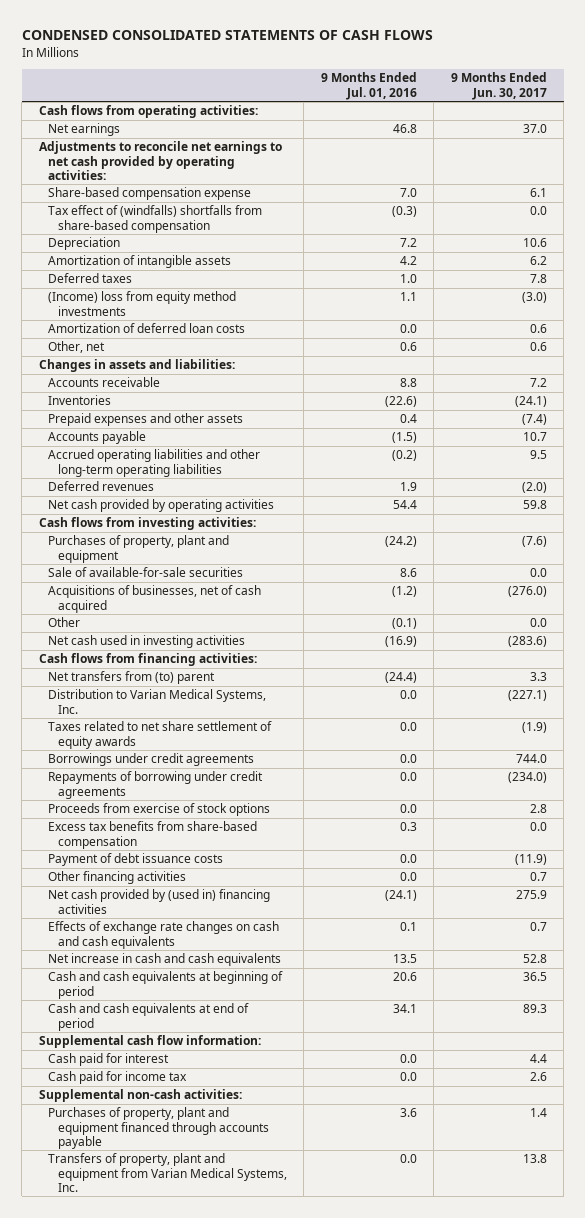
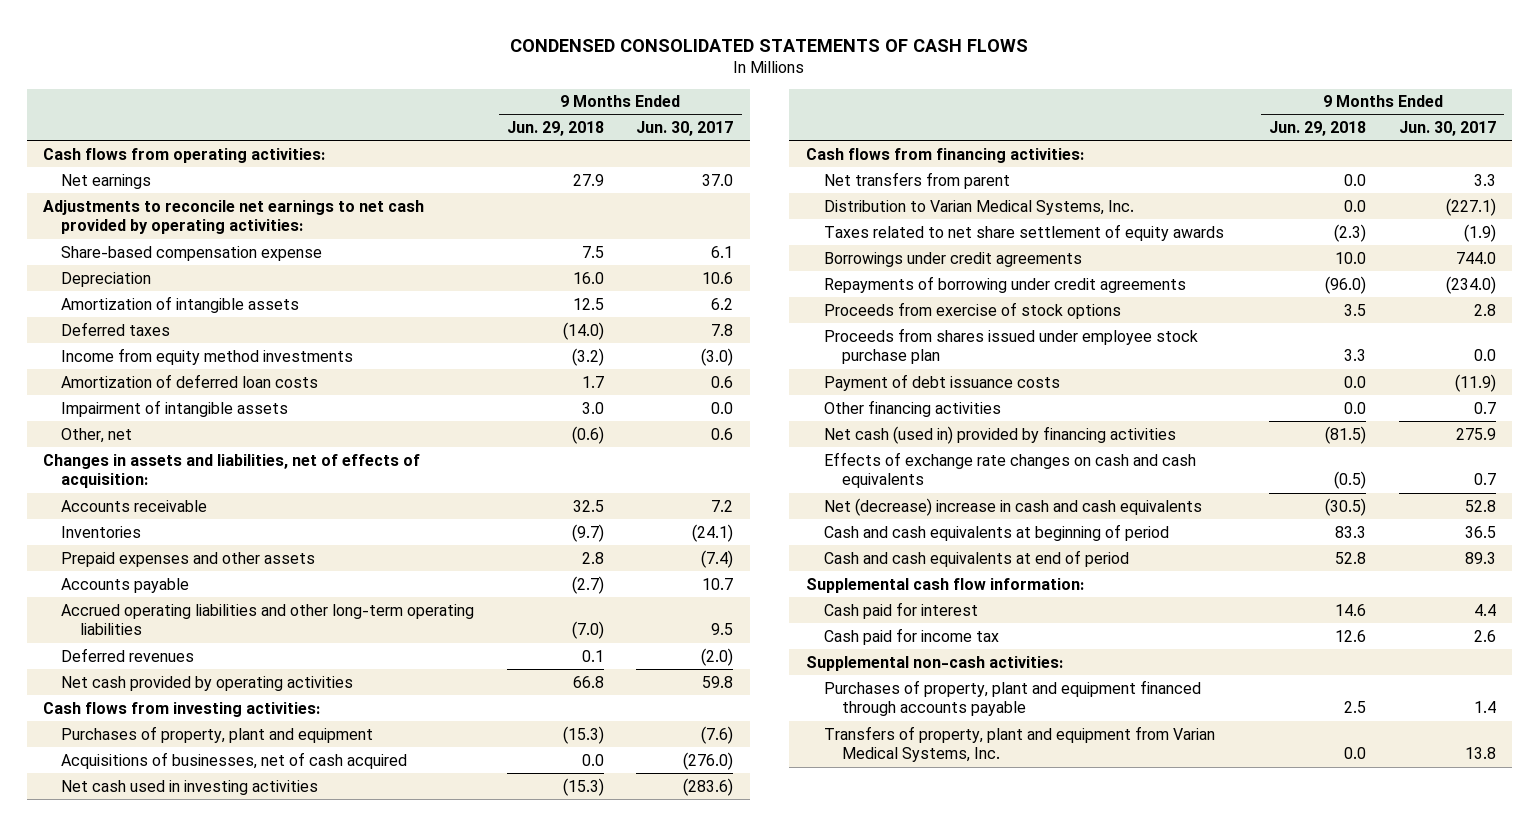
[320,72,417,100] 9 Months Ended Jul. 01, 2016 -> none
none -> [506,121,604,137] Jun. 29, 2018
[48,205,263,233] Tax effect of (windfalls) shortfalls from share-based compensation -> none
[48,291,237,316] (Income) loss from equity method investments -> [61,347,354,365] Income from equity method investments
none -> [61,399,289,417] Impairment of intangible assets
[38,359,235,373] Changes in assets and liabilities: -> [43,453,421,489] Changes in assets and liabilities, net of effects of acquisition:
[48,567,244,578] Sale of available-for-sale securities -> none
[48,617,81,628] Other -> none
[48,671,216,685] Net transfers from (to) parent -> [823,171,1010,189] Net transfers from parent
[48,821,258,849] Excess tax benefits from share-based compensation -> [823,327,1198,365] Proceeds from shares issued under employee stock purchase plan
[48,889,271,914] Net cash provided by (used in) financing activities -> [823,425,1176,444] Net cash (used in) provided by financing activities
[48,953,282,967] Net increase in cash and cash equivalents -> [823,497,1202,516] Net (decrease) increase in cash and cash equivalents

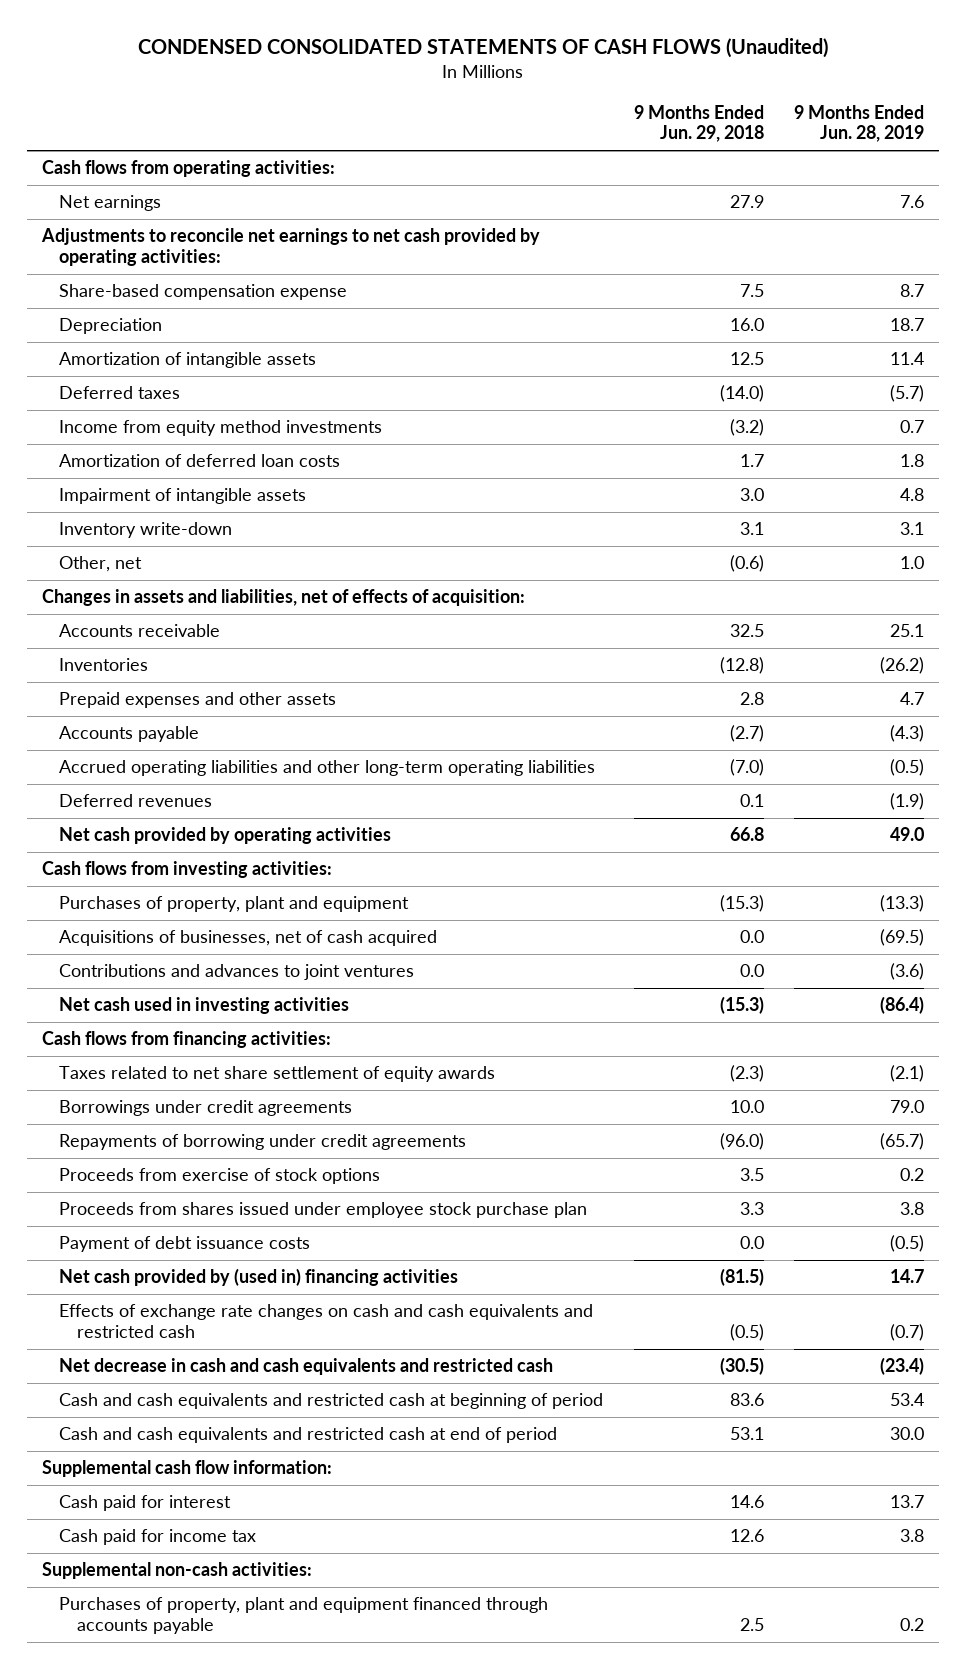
[510,38,1029,52] CONDENSED CONSOLIDATED STATEMENTS OF CASH FLOWS -> [137,38,828,59] CONDENSED CONSOLIDATED STATEMENTS OF CASH FLOWS (Unaudited)
[636,121,734,137] Jun. 30, 2017 -> none
none -> [793,104,924,143] 9 Months Ended Jun. 28, 2019
none -> [59,522,233,539] Inventory write-down
[571,523,604,542] (9.7) -> [719,657,764,675] (12.8)
none -> [59,964,415,981] Contributions and advances to joint ventures
[823,171,1010,189] Net transfers from parent -> none
[823,199,1134,215] Distribution to Varian Medical Systems, Inc. -> none
[823,399,1001,417] Other financing activities -> none
[823,425,1176,444] Net cash (used in) provided by financing activities -> [59,1268,459,1287] Net cash provided by (used in) financing activities
[823,451,1196,489] Effects of exchange rate changes on cash and cash equivalents -> [59,1304,594,1339] Effects of exchange rate changes on cash and cash equivalents and restricted cash
[823,497,1202,516] Net (decrease) increase in cash and cash equivalents -> [59,1358,554,1376] Net decrease in cash and cash equivalents and restricted cash
[823,523,1169,541] Cash and cash equivalents at beginning of period -> [59,1393,604,1410] Cash and cash equivalents and restricted cash at beginning of period
[1335,525,1367,538] 83.3 -> [729,1393,764,1407] 83.6
[823,549,1129,567] Cash and cash equivalents at end of period -> [59,1427,558,1444] Cash and cash equivalents and restricted cash at end of period
[1335,551,1367,564] 52.8 -> [729,1427,764,1441] 53.1
[823,725,1215,763] Transfers of property, plant and equipment from Varian Medical Systems, Inc. -> none

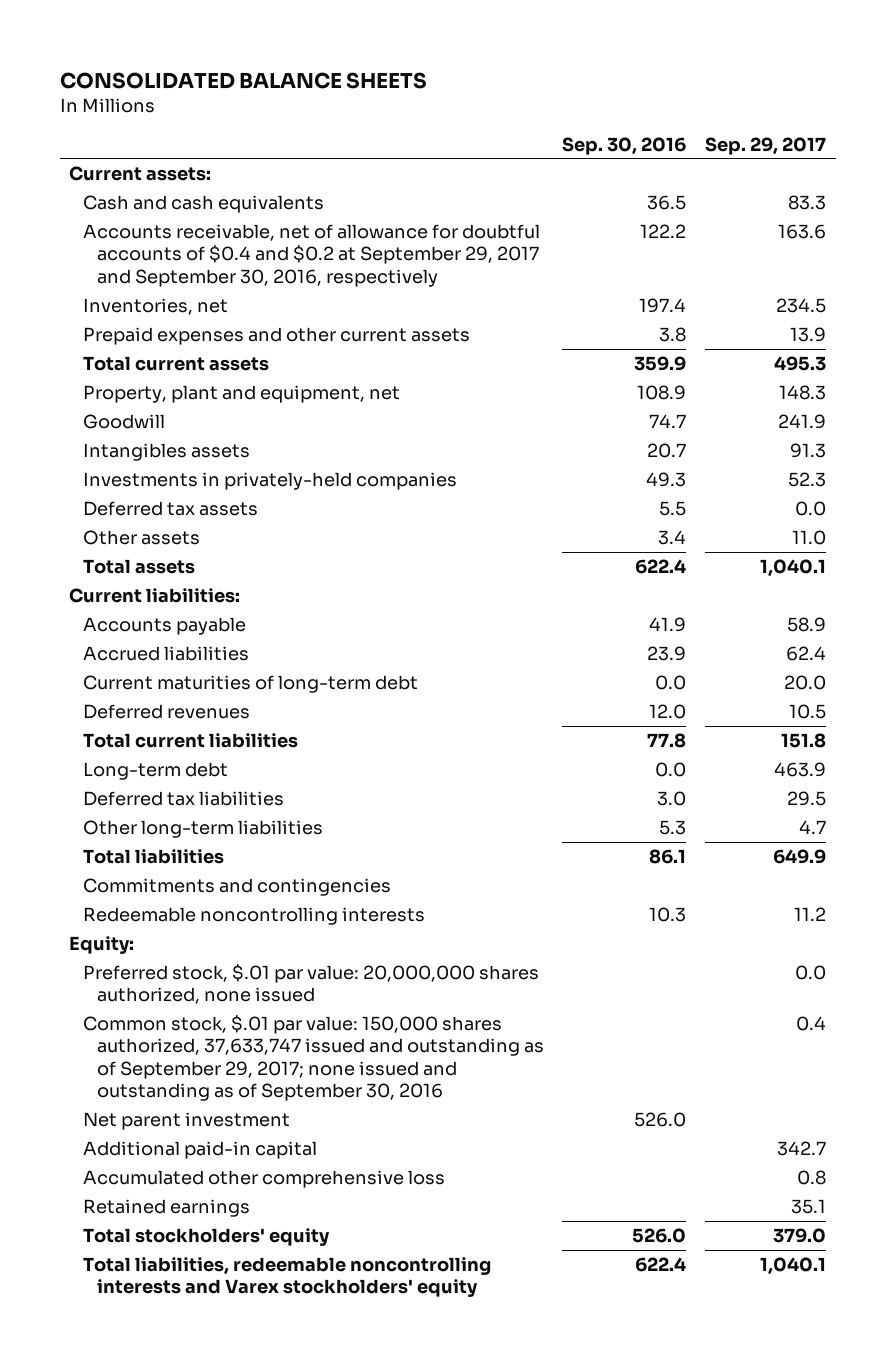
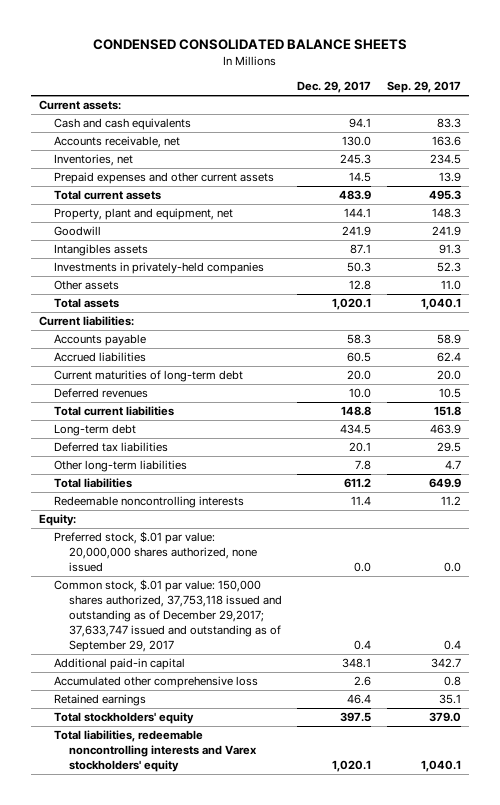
[59,71,427,89] CONSOLIDATED BALANCE SHEETS -> [92,39,407,51] CONDENSED CONSOLIDATED BALANCE SHEETS
[562,136,687,155] Sep. 30, 2016 -> none
none -> [297,81,372,94] Dec. 29, 2017
[82,223,540,287] Accounts receivable, net of allowance for doubtful accounts of $0.4 and $0.2 at September 29, 2017 and September 30, 2016, respectively -> [53,136,180,149] Accounts receivable, net
[82,500,258,516] Deferred tax assets -> none
[82,877,391,896] Commitments and contingencies -> none
[82,1111,290,1130] Net parent investment -> none
[82,1014,544,1102] Common stock, $.01 par value: 150,000 shares authorized, 37,633,747 issued and outstanding as of September 29, 2017; none issued and outstanding as of September 30, 2016 -> [53,579,282,653] Common stock, $.01 par value: 150,000 shares authorized, 37,753,118 issued and outstanding as of December 29,2017; 37,633,747 issued and outstanding as of September 29, 2017

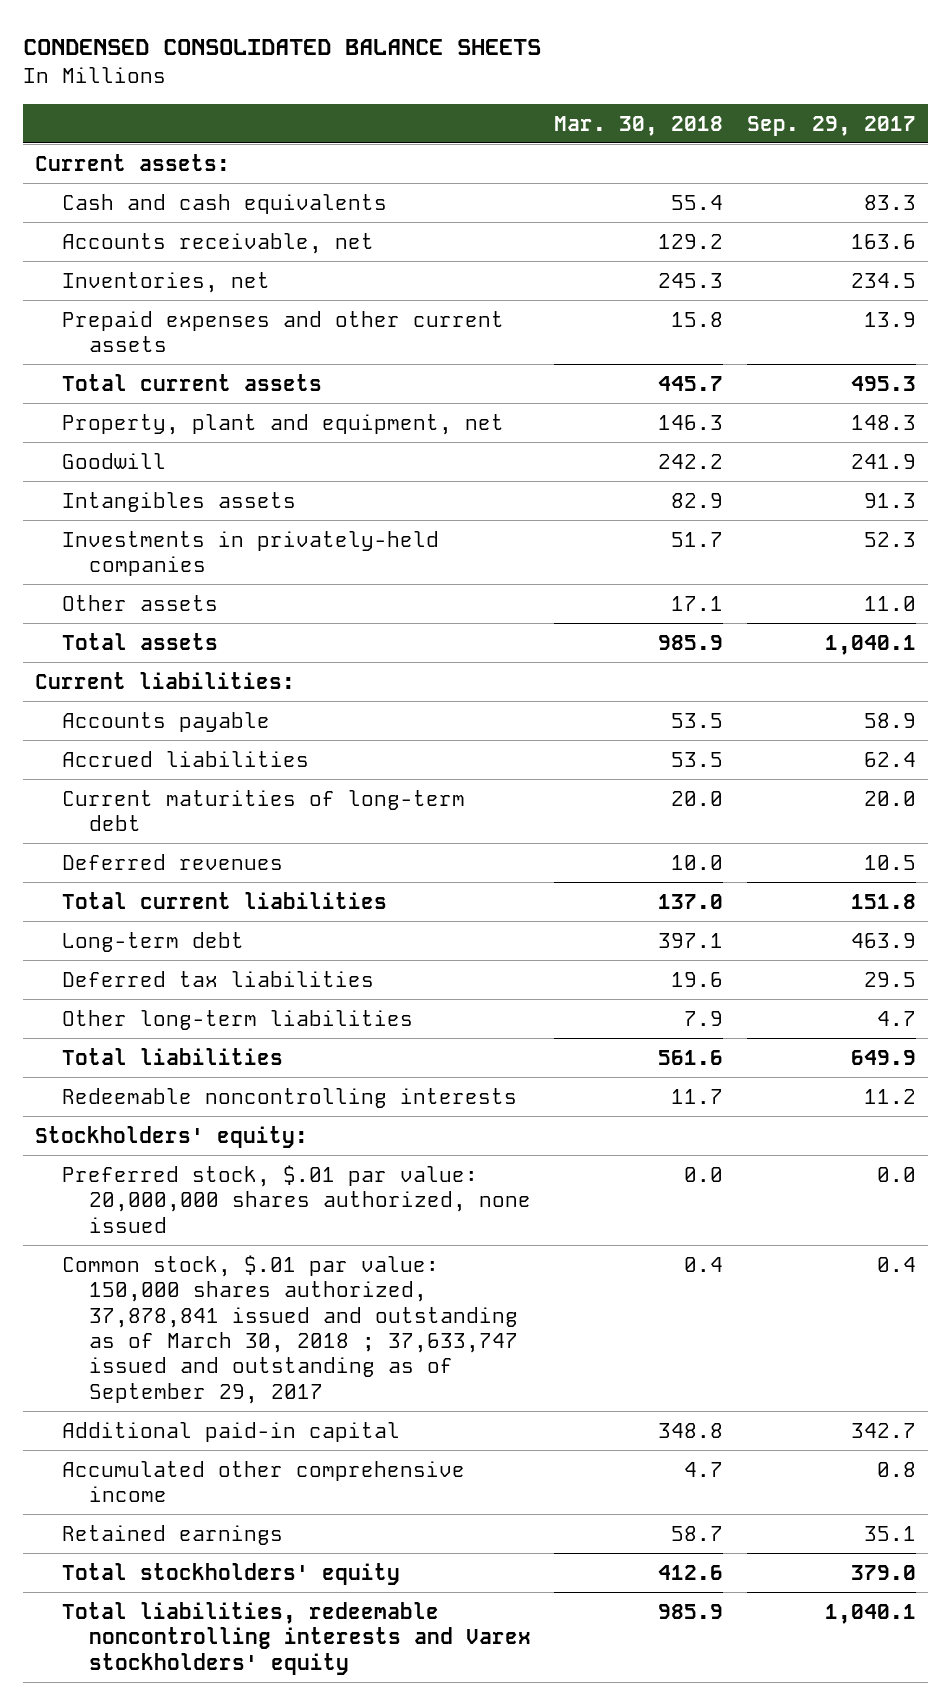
[297,81,372,94] Dec. 29, 2017 -> none
none -> [554,115,724,136] Mar. 30, 2018
[38,514,76,527] Equity: -> [34,1125,308,1148] Stockholders' equity:
[53,579,282,653] Common stock, $.01 par value: 150,000 shares authorized, 37,753,118 issued and outstanding as of December 29,2017; 37,633,747 issued and outstanding as of September 29, 2017 -> [61,1254,518,1404] Common stock, $.01 par value: 150,000 shares authorized, 37,878,841 issued and outstanding as of March 30, 2018 ; 37,633,747 issued and outstanding as of September 29, 2017
[53,676,258,689] Accumulated other comprehensive loss -> [61,1460,465,1503] Accumulated other comprehensive income

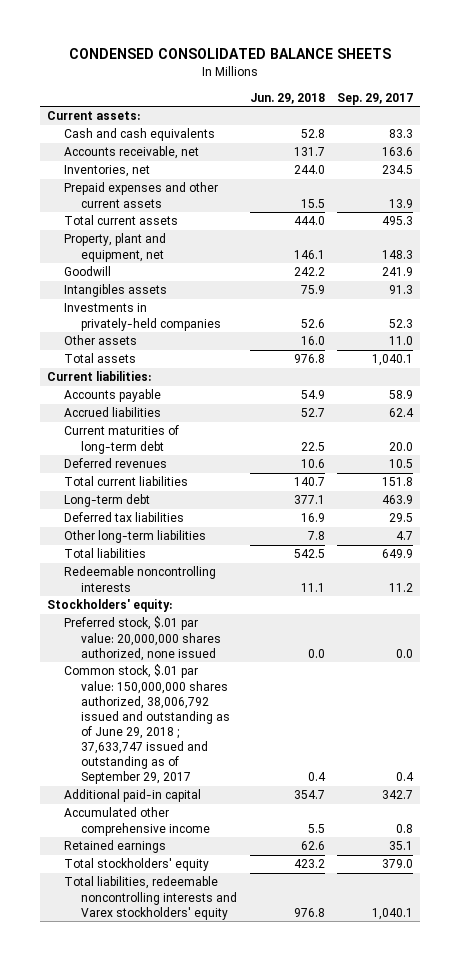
[554,115,724,136] Mar. 30, 2018 -> none
none -> [249,92,325,104] Jun. 29, 2018
[61,1254,518,1404] Common stock, $.01 par value: 150,000 shares authorized, 37,878,841 issued and outstanding as of March 30, 2018 ; 37,633,747 issued and outstanding as of September 29, 2017 -> [63,664,230,785] Common stock, $.01 par value: 150,000,000 shares authorized, 38,006,792 issued and outstanding as of June 29, 2018 ; 37,633,747 issued and outstanding as of September 29, 2017

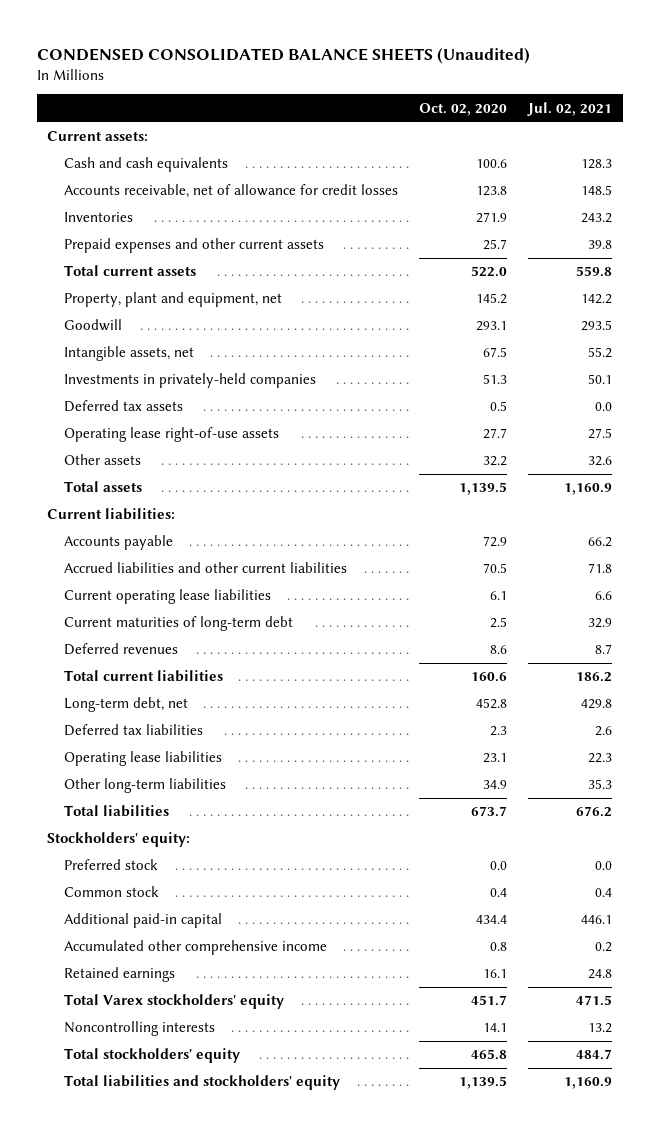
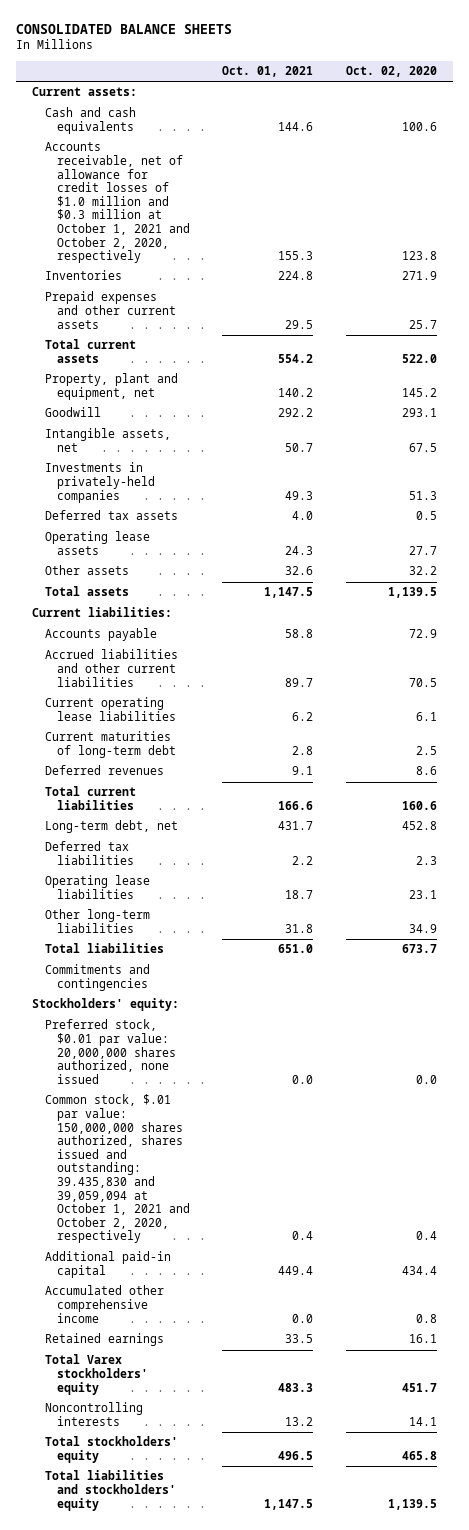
[36,46,530,64] CONDENSED CONSOLIDATED BALANCE SHEETS (Unaudited) -> [16,23,233,34] CONSOLIDATED BALANCE SHEETS
[527,101,613,116] Jul. 02, 2021 -> none
none -> [222,66,314,78] Oct. 01, 2021
[64,184,399,199] Accounts receivable, net of allowance for credit losses -> [44,142,190,264] Accounts receivable, net of allowance for credit losses of $1.0 million and $0.3 million at October 1, 2021 and October 2, 2020, respectively
[64,427,280,443] Operating lease right-of-use assets -> [44,531,150,556] Operating lease assets
none -> [44,964,150,992] Commitments and contingencies
[64,859,159,871] Preferred stock -> none
[64,886,160,898] Common stock -> none
none -> [44,1019,176,1084] Preferred stock, $0.01 par value: 20,000,000 shares authorized, none issued
none -> [44,1094,190,1244] Common stock, $.01 par value: 150,000,000 shares authorized, shares issued and outstanding: 39.435,830 and 39,059,094 at October 1, 2021 and October 2, 2020, respectively

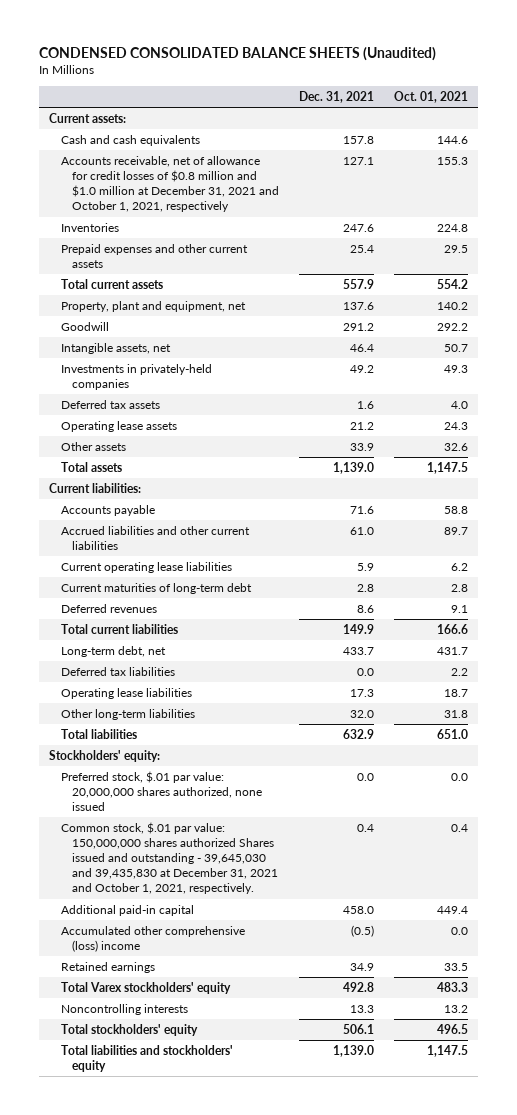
[16,23,233,34] CONSOLIDATED BALANCE SHEETS -> [38,46,436,61] CONDENSED CONSOLIDATED BALANCE SHEETS (Unaudited)
[345,66,437,78] Oct. 02, 2020 -> none
none -> [299,91,375,104] Dec. 31, 2021
[44,142,190,264] Accounts receivable, net of allowance for credit losses of $1.0 million and $0.3 million at October 1, 2021 and October 2, 2020, respectively -> [60,155,280,213] Accounts receivable, net of allowance for credit losses of $0.8 million and $1.0 million at December 31, 2021 and October 1, 2021, respectively
[44,964,150,992] Commitments and contingencies -> none
[44,1019,176,1084] Preferred stock, $0.01 par value: 20,000,000 shares authorized, none issued -> [60,770,263,812] Preferred stock, $.01 par value: 20,000,000 shares authorized, none issued
[44,1094,190,1244] Common stock, $.01 par value: 150,000,000 shares authorized, shares issued and outstanding: 39.435,830 and 39,059,094 at October 1, 2021 and October 2, 2020, respectively -> [60,821,279,895] Common stock, $.01 par value: 150,000,000 shares authorized Shares issued and outstanding - 39,645,030 and 39,435,830 at December 31, 2021 and October 1, 2021, respectively.
[44,1285,164,1323] Accumulated other comprehensive income -> [60,925,245,953] Accumulated other comprehensive (loss) income

